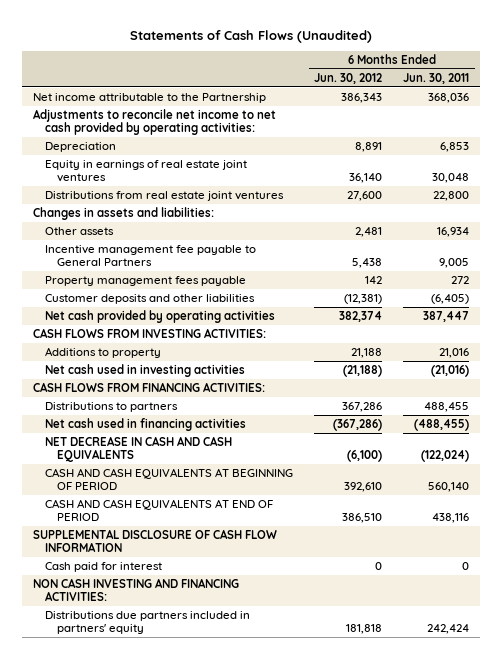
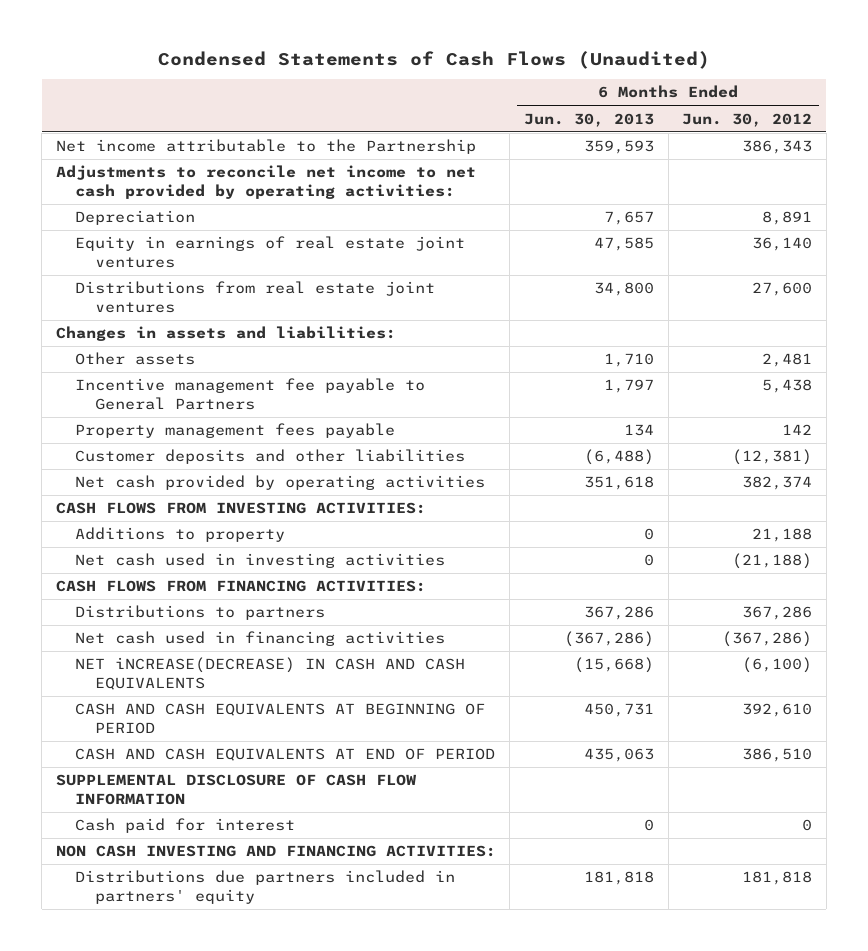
[129,29,372,43] Statements of Cash Flows (Unaudited) -> [158,50,711,69] Condensed Statements of Cash Flows (Unaudited)
[403,72,470,84] Jun. 30, 2011 -> none
none -> [524,112,655,127] Jun. 30, 2013
[44,435,232,463] NET DECREASE IN CASH AND CASH EQUIVALENTS -> [75,657,466,691] NET iNCREASE(DECREASE) IN CASH AND CASH EQUIVALENTS

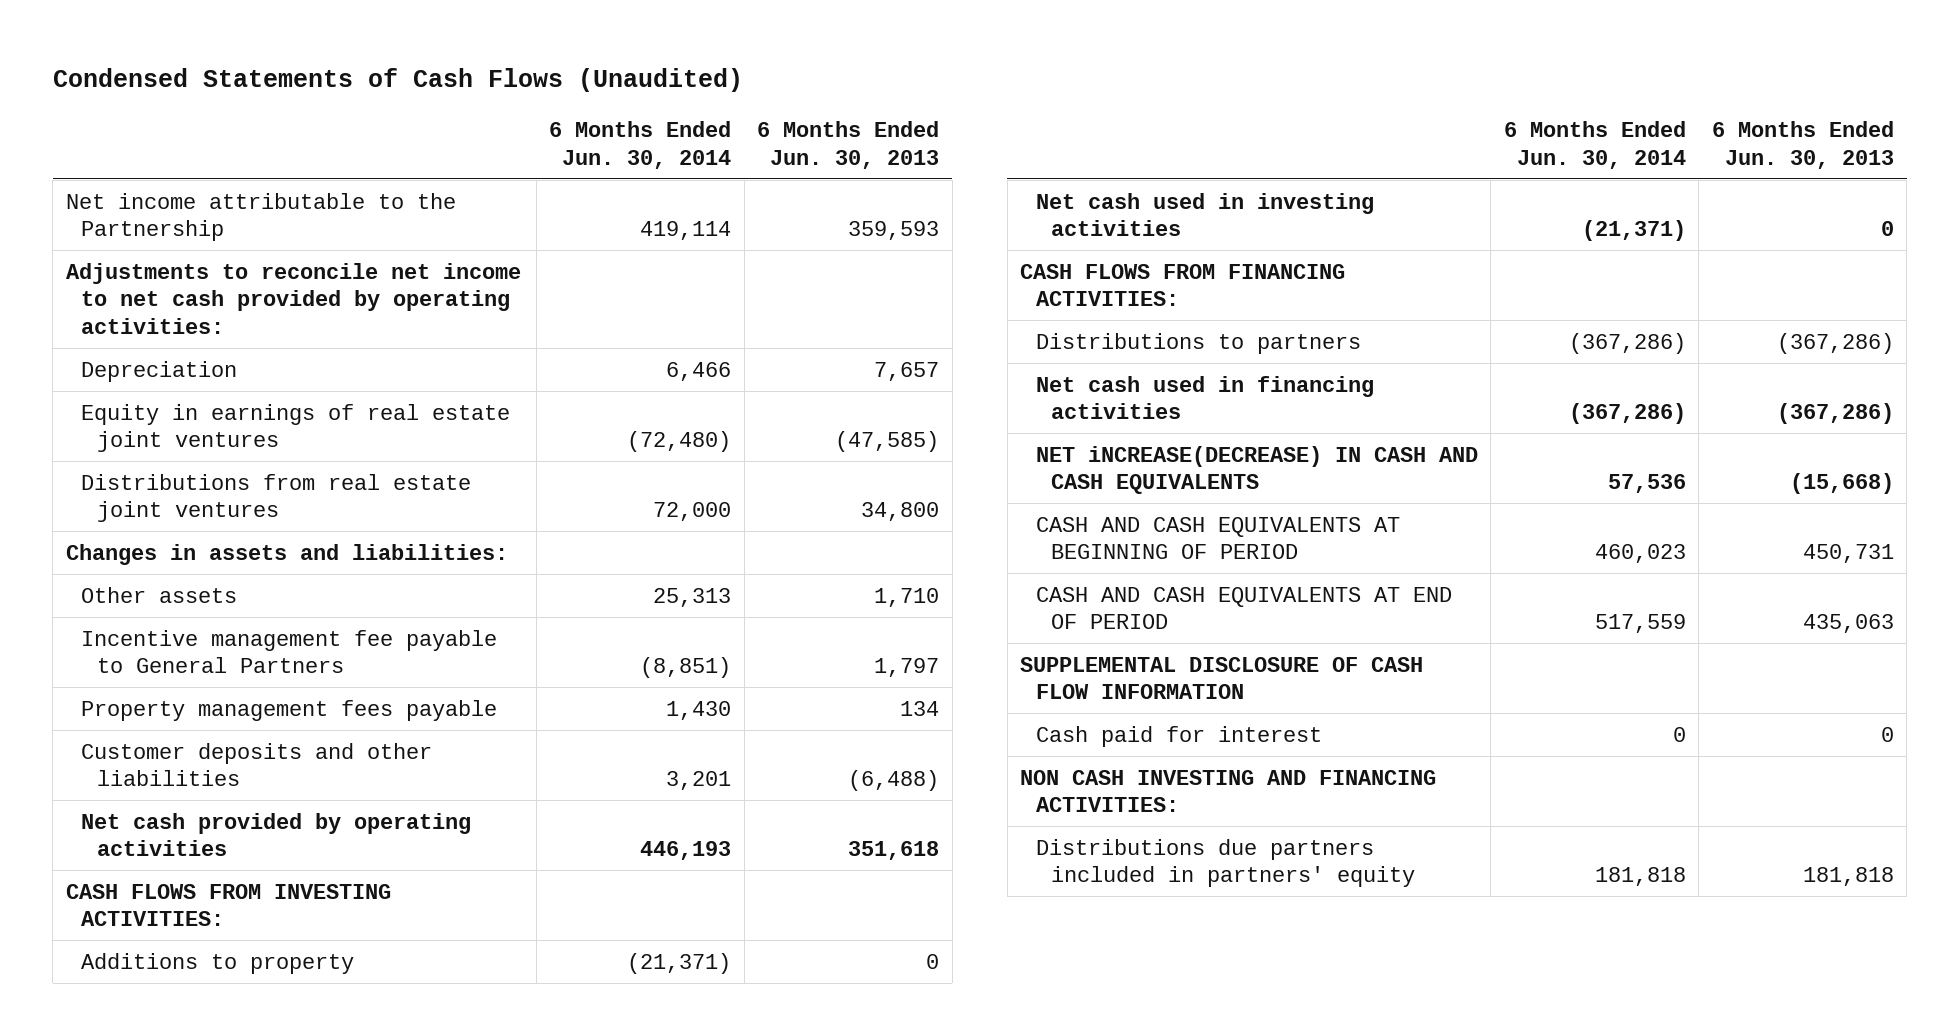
[682,112,813,127] Jun. 30, 2012 -> none
none -> [549,121,732,169] 6 Months Ended Jun. 30, 2014
[594,237,655,252] 47,585 -> [835,431,940,453] (47,585)
[584,606,655,621] 367,286 -> [1776,332,1894,354] (367,286)

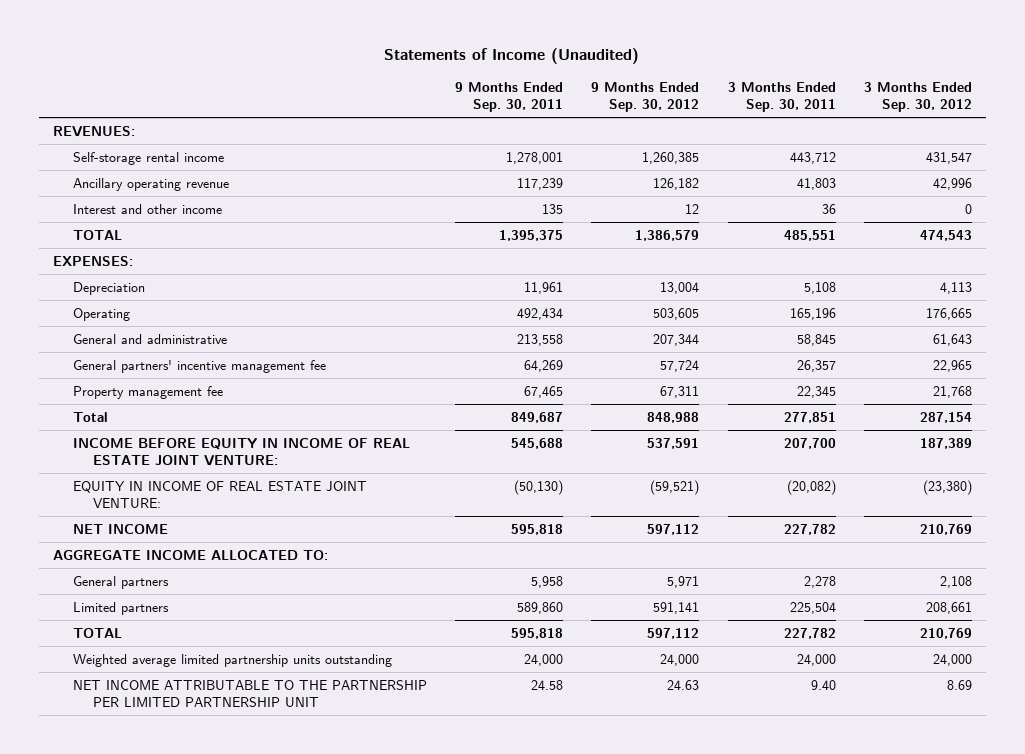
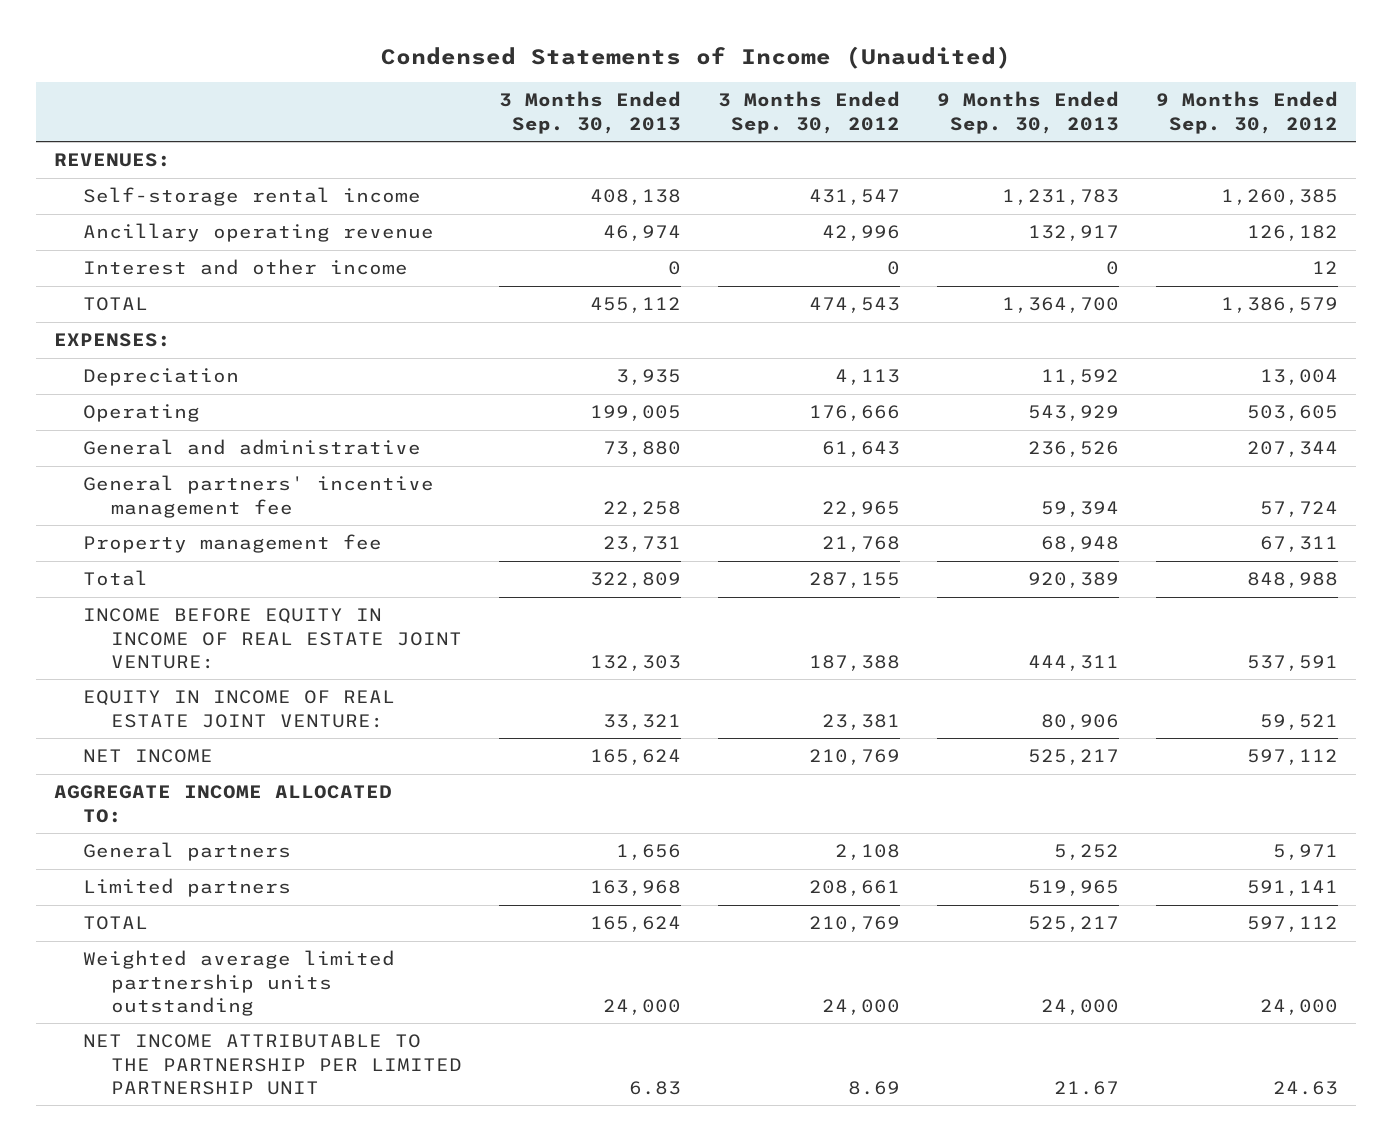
[384,48,640,65] Statements of Income (Unaudited) -> [381,45,1012,69] Condensed Statements of Income (Unaudited)
[455,81,564,113] 9 Months Ended Sep. 30, 2011 -> none
[727,81,836,113] 3 Months Ended Sep. 30, 2011 -> none
none -> [499,91,682,134] 3 Months Ended Sep. 30, 2013
none -> [937,91,1120,134] 9 Months Ended Sep. 30, 2013
[925,307,972,320] 176,665 -> [809,405,901,422] 176,666
[919,411,972,423] 287,154 -> [809,572,901,589] 287,155
[919,437,972,449] 187,389 -> [809,654,901,671] 187,388
[650,479,700,495] (59,521) -> [1259,713,1338,730] 59,521
[922,479,972,495] (23,380) -> [822,713,901,730] 23,381

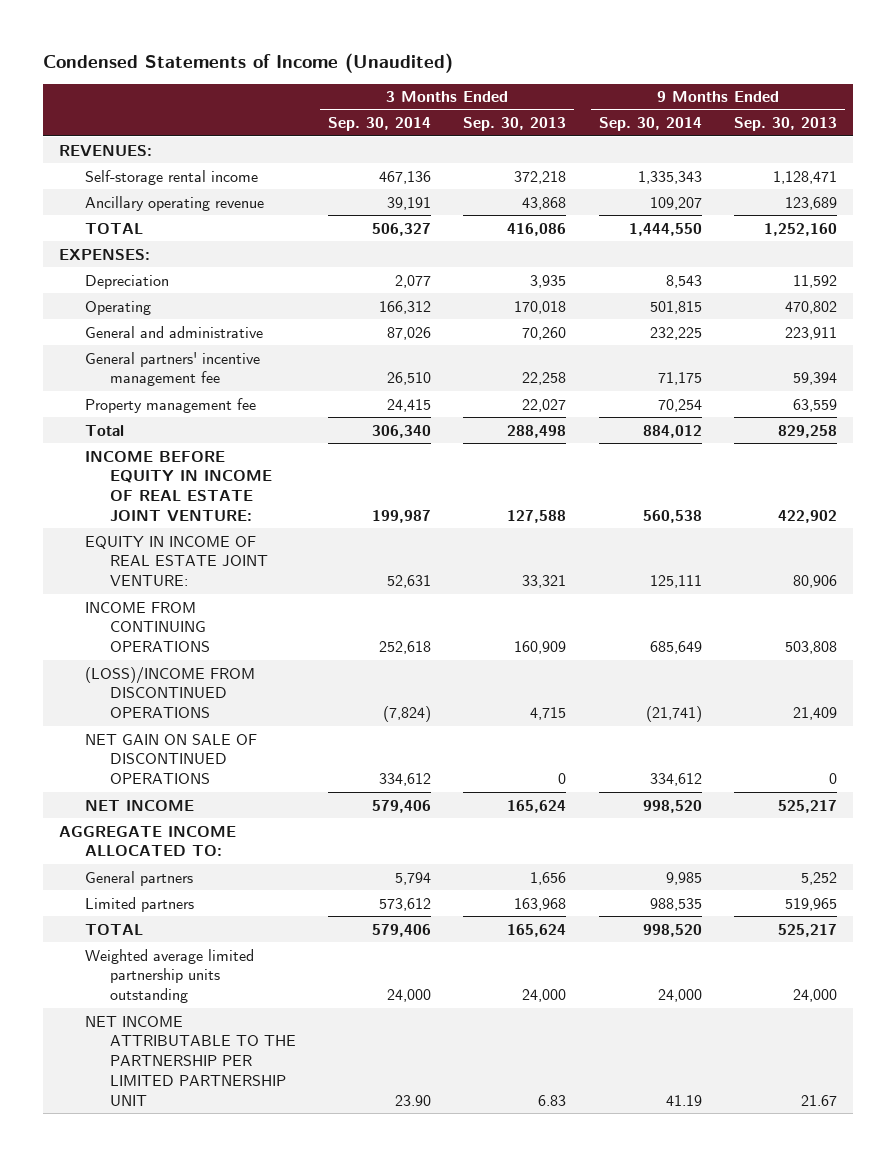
[718,91,901,134] 3 Months Ended Sep. 30, 2012 -> none
[1155,91,1338,134] 9 Months Ended Sep. 30, 2012 -> none
none -> [328,117,432,132] Sep. 30, 2014
none -> [598,117,702,132] Sep. 30, 2014
[82,259,408,276] Interest and other income -> none
[590,189,682,206] 408,138 -> [514,170,567,184] 372,218
[1002,189,1120,206] 1,231,783 -> [772,170,837,184] 1,128,471
[603,225,682,242] 46,974 -> [522,196,567,210] 43,868
[1028,225,1120,242] 132,917 -> [784,196,837,210] 123,689
[590,297,682,314] 455,112 -> [507,222,567,236] 416,086
[1002,297,1120,314] 1,364,700 -> [763,222,837,236] 1,252,160
[590,405,682,422] 199,005 -> [514,300,567,314] 170,018
[1028,405,1120,422] 543,929 -> [784,300,837,314] 470,802
[603,441,682,458] 73,880 -> [522,326,567,340] 70,260
[1028,441,1120,458] 236,526 -> [784,326,837,340] 223,911
[603,536,682,553] 23,731 -> [522,398,567,412] 22,027
[1041,536,1120,553] 68,948 -> [792,398,837,412] 63,559
[590,572,682,589] 322,809 -> [507,424,567,438] 288,498
[1028,572,1120,589] 920,389 -> [777,424,837,438] 829,258
[590,654,682,671] 132,303 -> [507,509,567,523] 127,588
[1028,654,1120,671] 444,311 -> [777,509,837,523] 422,902
none -> [84,601,211,653] INCOME FROM CONTINUING OPERATIONS
none -> [84,666,255,719] (LOSS)/INCOME FROM DISCONTINUED OPERATIONS
none -> [84,733,257,785] NET GAIN ON SALE OF DISCONTINUED OPERATIONS

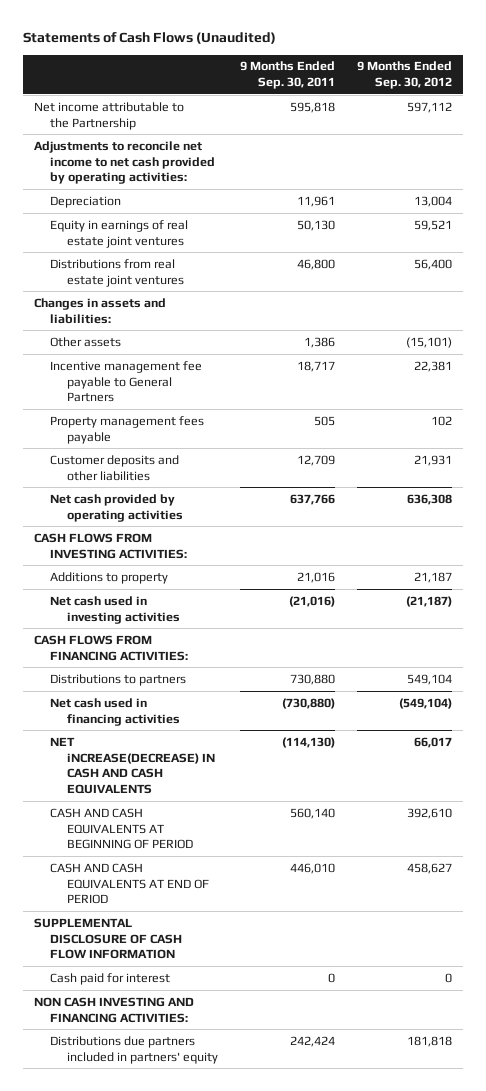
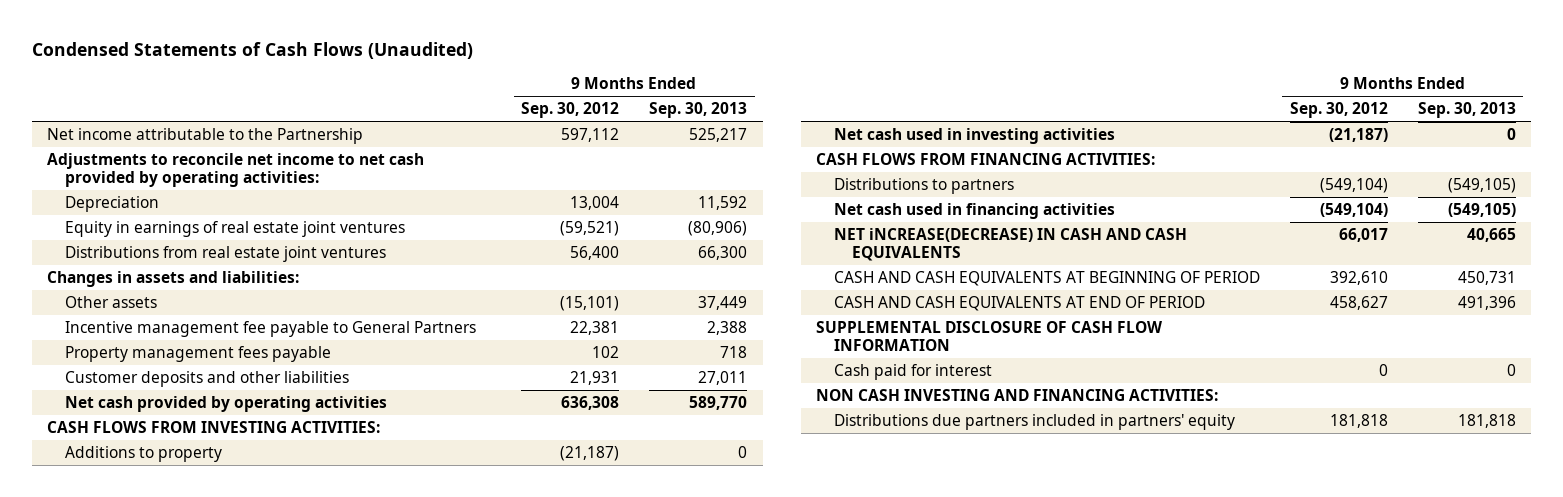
[22,32,276,45] Statements of Cash Flows (Unaudited) -> [32,42,474,60] Condensed Statements of Cash Flows (Unaudited)
[239,61,335,90] 9 Months Ended Sep. 30, 2011 -> none
none -> [649,102,748,119] Sep. 30, 2013
[413,219,452,231] 59,521 -> [560,220,620,236] (59,521)
[413,571,452,583] 21,187 -> [560,445,620,461] (21,187)
[406,673,452,685] 549,104 -> [1319,177,1388,193] (549,104)

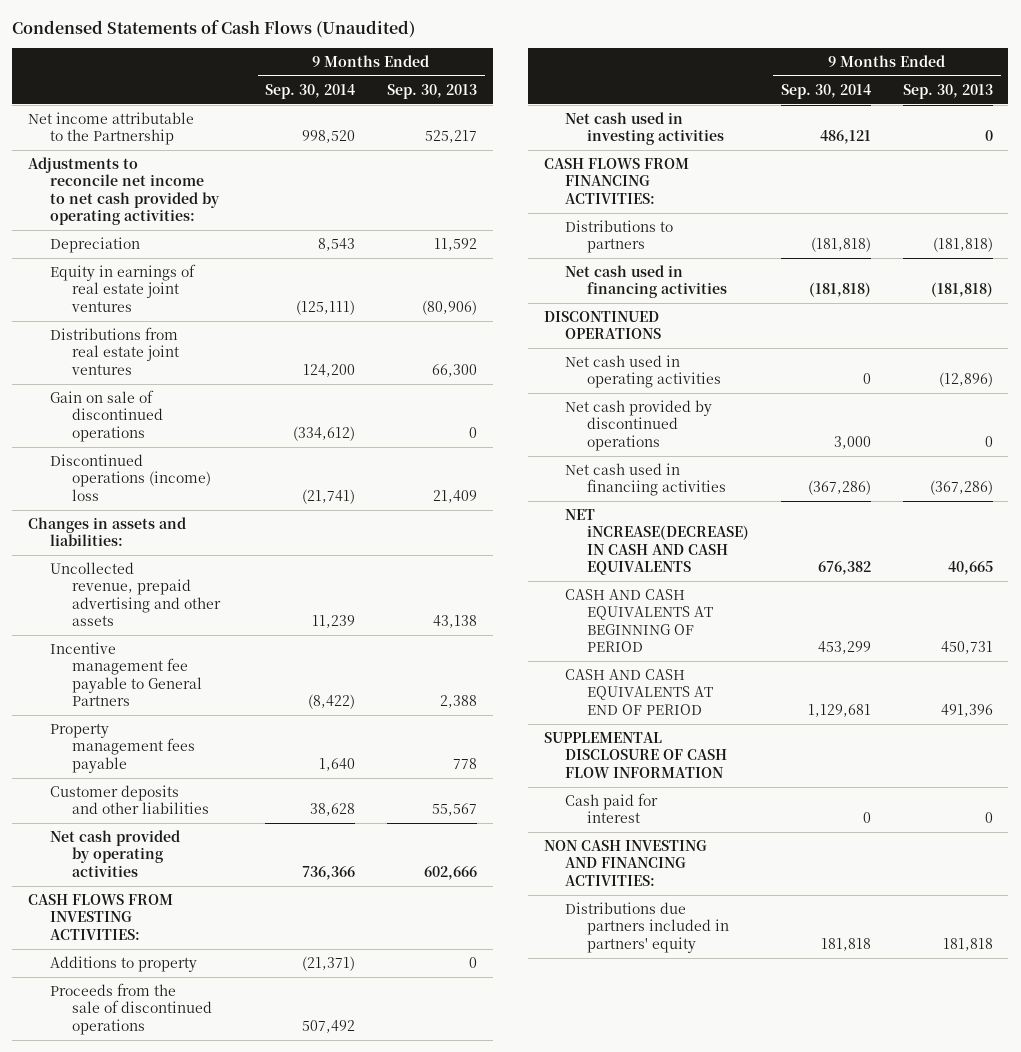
[521,102,620,119] Sep. 30, 2012 -> none
none -> [265,83,356,99] Sep. 30, 2014
none -> [49,390,163,442] Gain on sale of discontinued operations
none -> [49,454,211,501] Discontinued operations (income) loss
[65,295,158,308] Other assets -> [49,562,221,627] Uncollected revenue, prepaid advertising and other assets
[698,295,748,310] 37,449 -> [433,615,478,629] 43,138
[720,345,748,358] 718 -> [453,757,478,769] 778
[698,370,748,385] 27,011 -> [432,803,478,817] 55,567
[689,395,748,410] 589,770 -> [424,865,478,880] 602,666
none -> [49,983,212,1035] Proceeds from the sale of discontinued operations
[1447,177,1516,193] (549,105) -> [932,237,993,253] (181,818)
[1447,202,1516,217] (549,105) -> [930,282,993,298] (181,818)
none -> [543,311,662,340] DISCONTINUED OPERATIONS
none -> [565,355,721,389] Net cash used in operating activities
none -> [565,400,713,451] Net cash provided by discontinued operations
none -> [565,463,726,497] Net cash used in financiing activities

